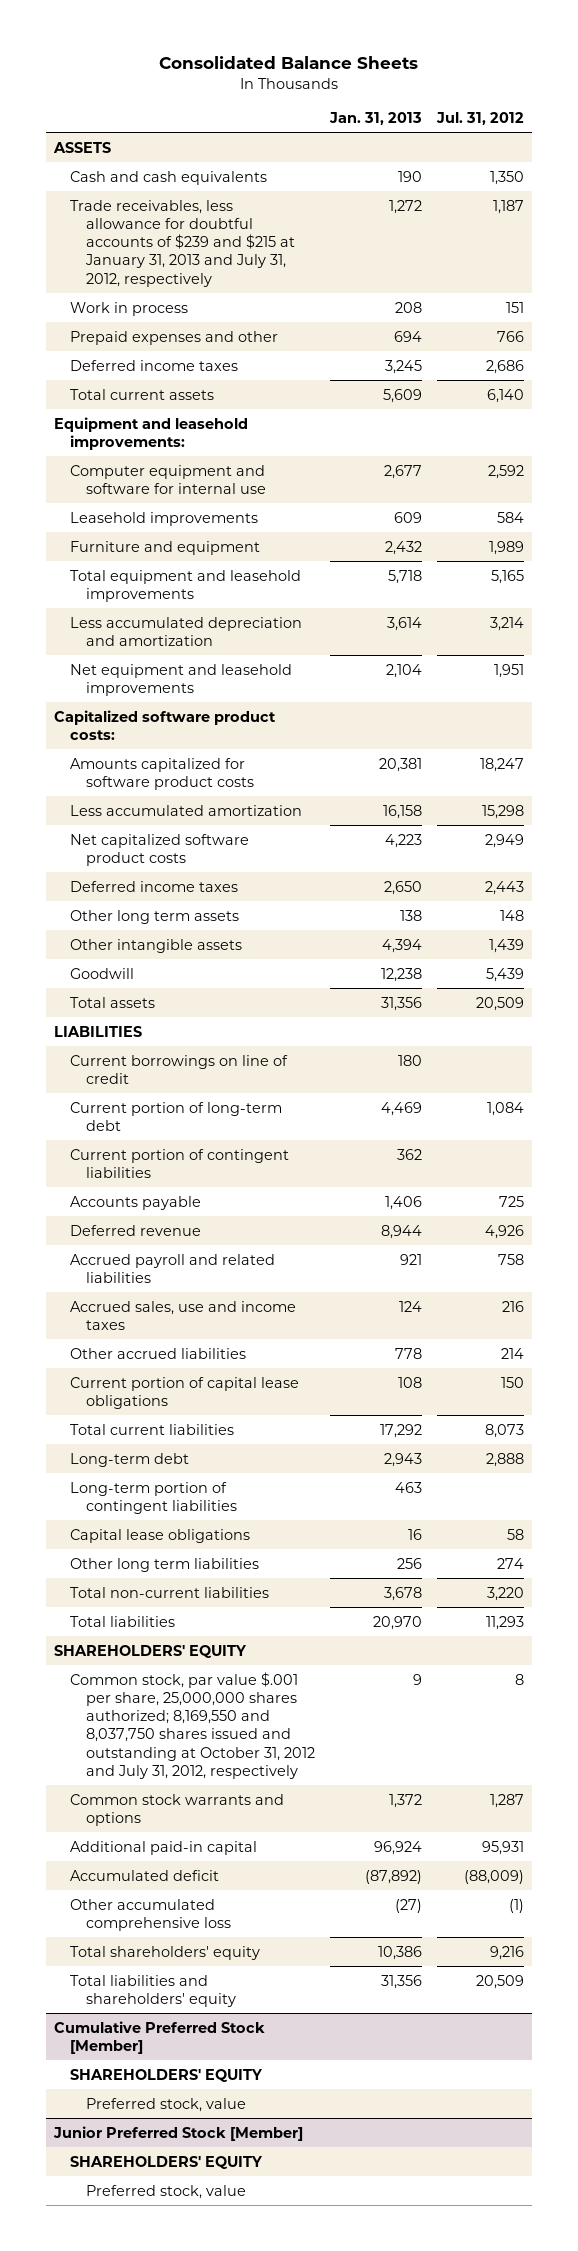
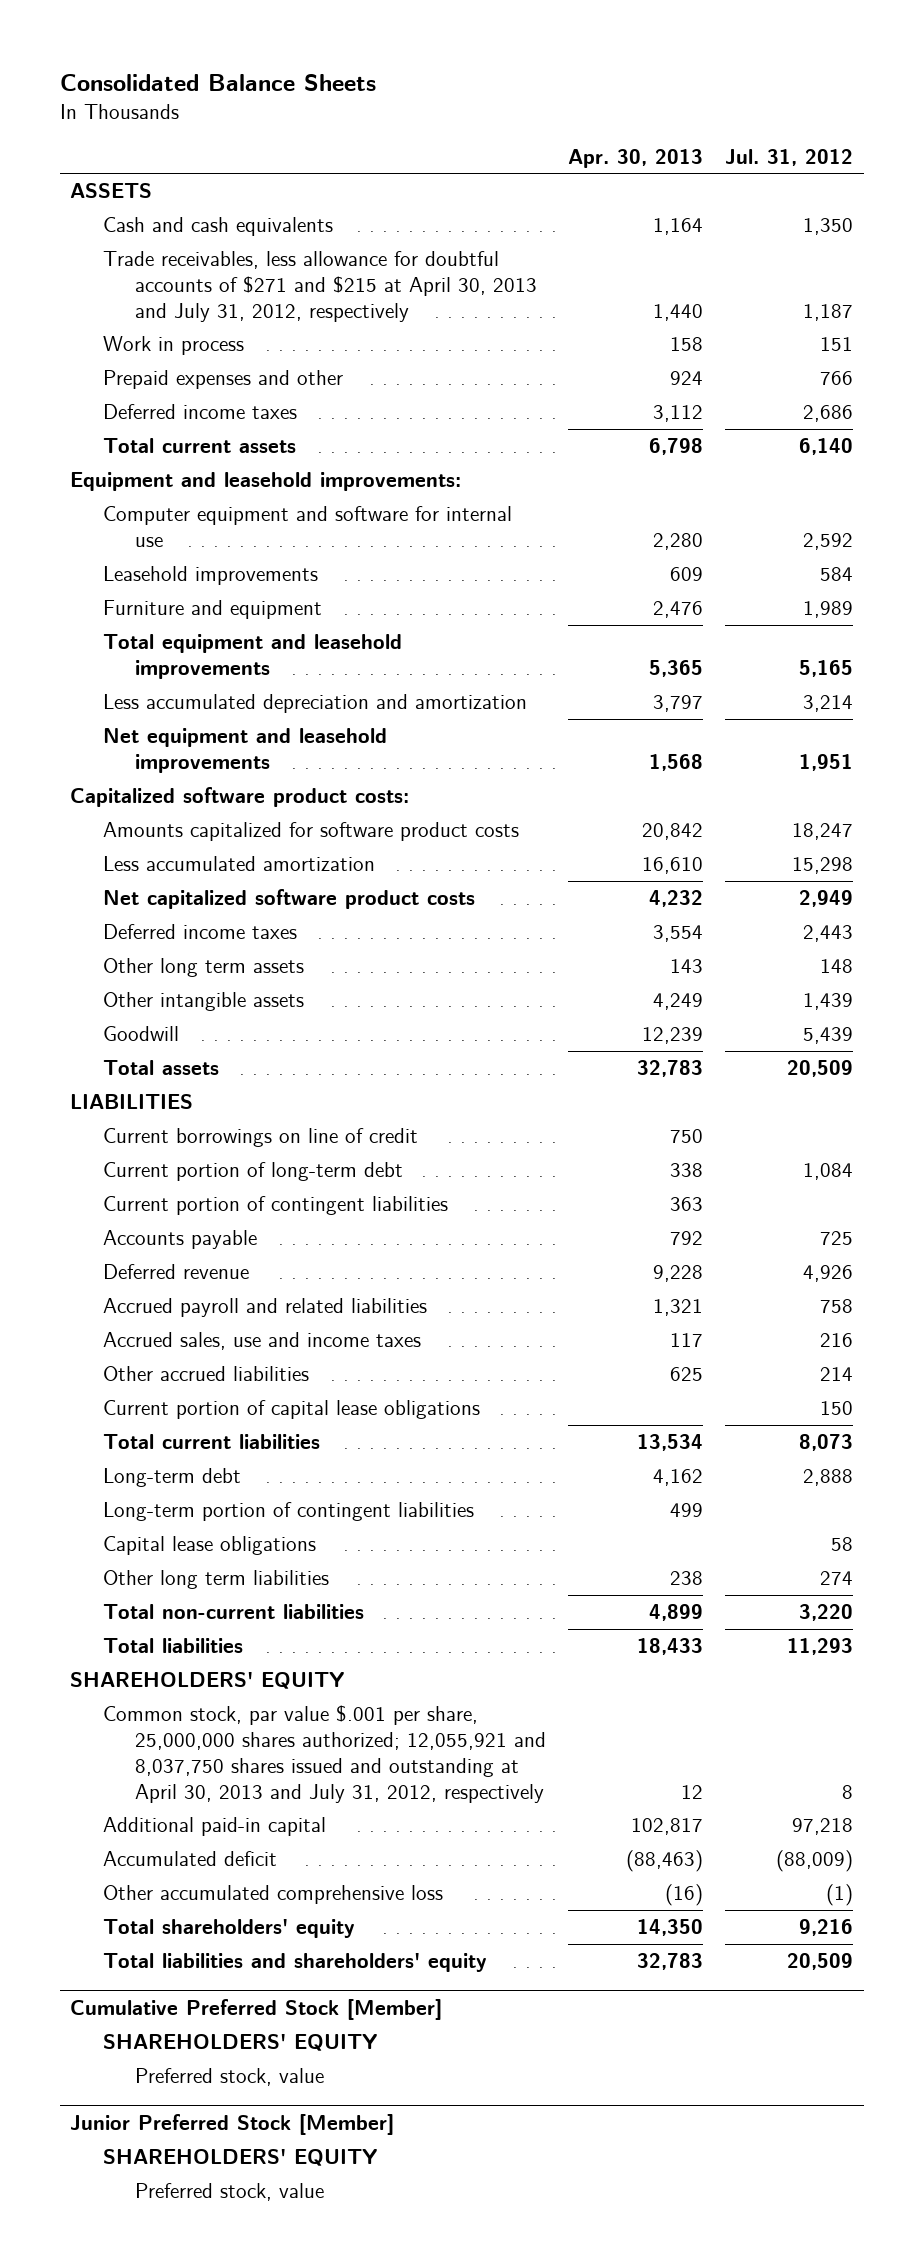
[329,112,423,126] Jan. 31, 2013 -> none
none -> [568,148,704,168] Apr. 30, 2013
[70,199,296,287] Trade receivables, less allowance for doubtful accounts of $239 and $215 at January 31, 2013 and July 31, 2012, respectively -> [102,250,538,322] Trade receivables, less allowance for doubtful accounts of $271 and $215 at April 30, 2013 and July 31, 2012, respectively
[70,1793,285,1826] Common stock warrants and options -> none
[70,1671,316,1779] Common stock, par value $.001 per share, 25,000,000 shares authorized; 8,169,550 and 8,037,750 shares issued and outstanding at October 31, 2012 and July 31, 2012, respectively -> [102,1704,547,1803] Common stock, par value $.001 per share, 25,000,000 shares authorized; 12,055,921 and 8,037,750 shares issued and outstanding at April 30, 2013 and July 31, 2012, respectively
[482,1840,525,1855] 95,931 -> [791,1817,853,1835] 97,218

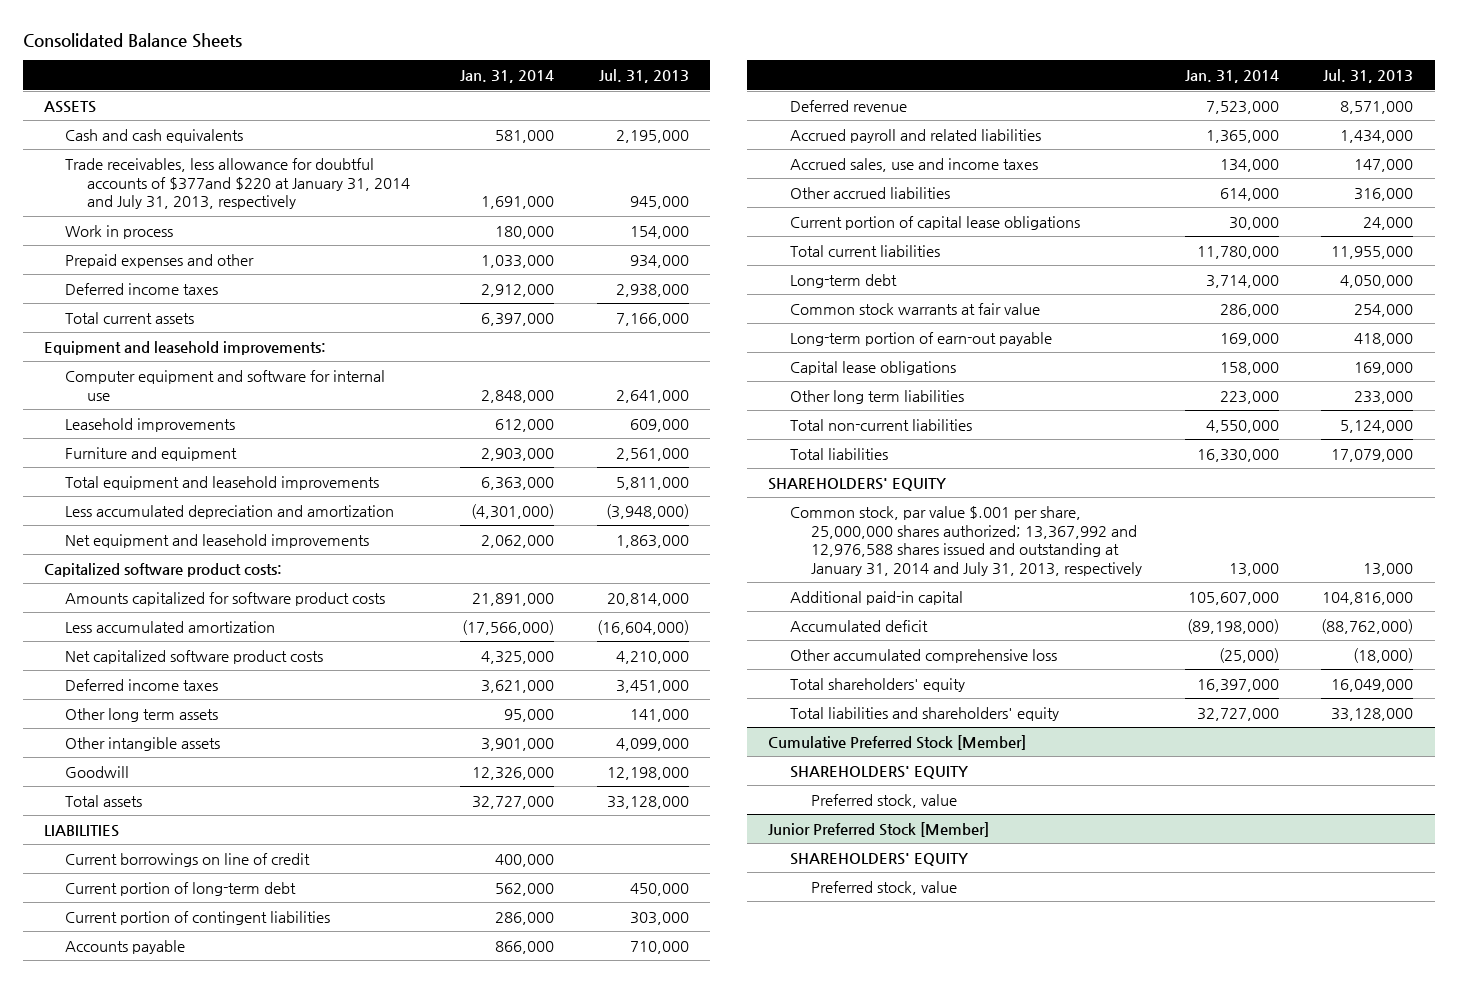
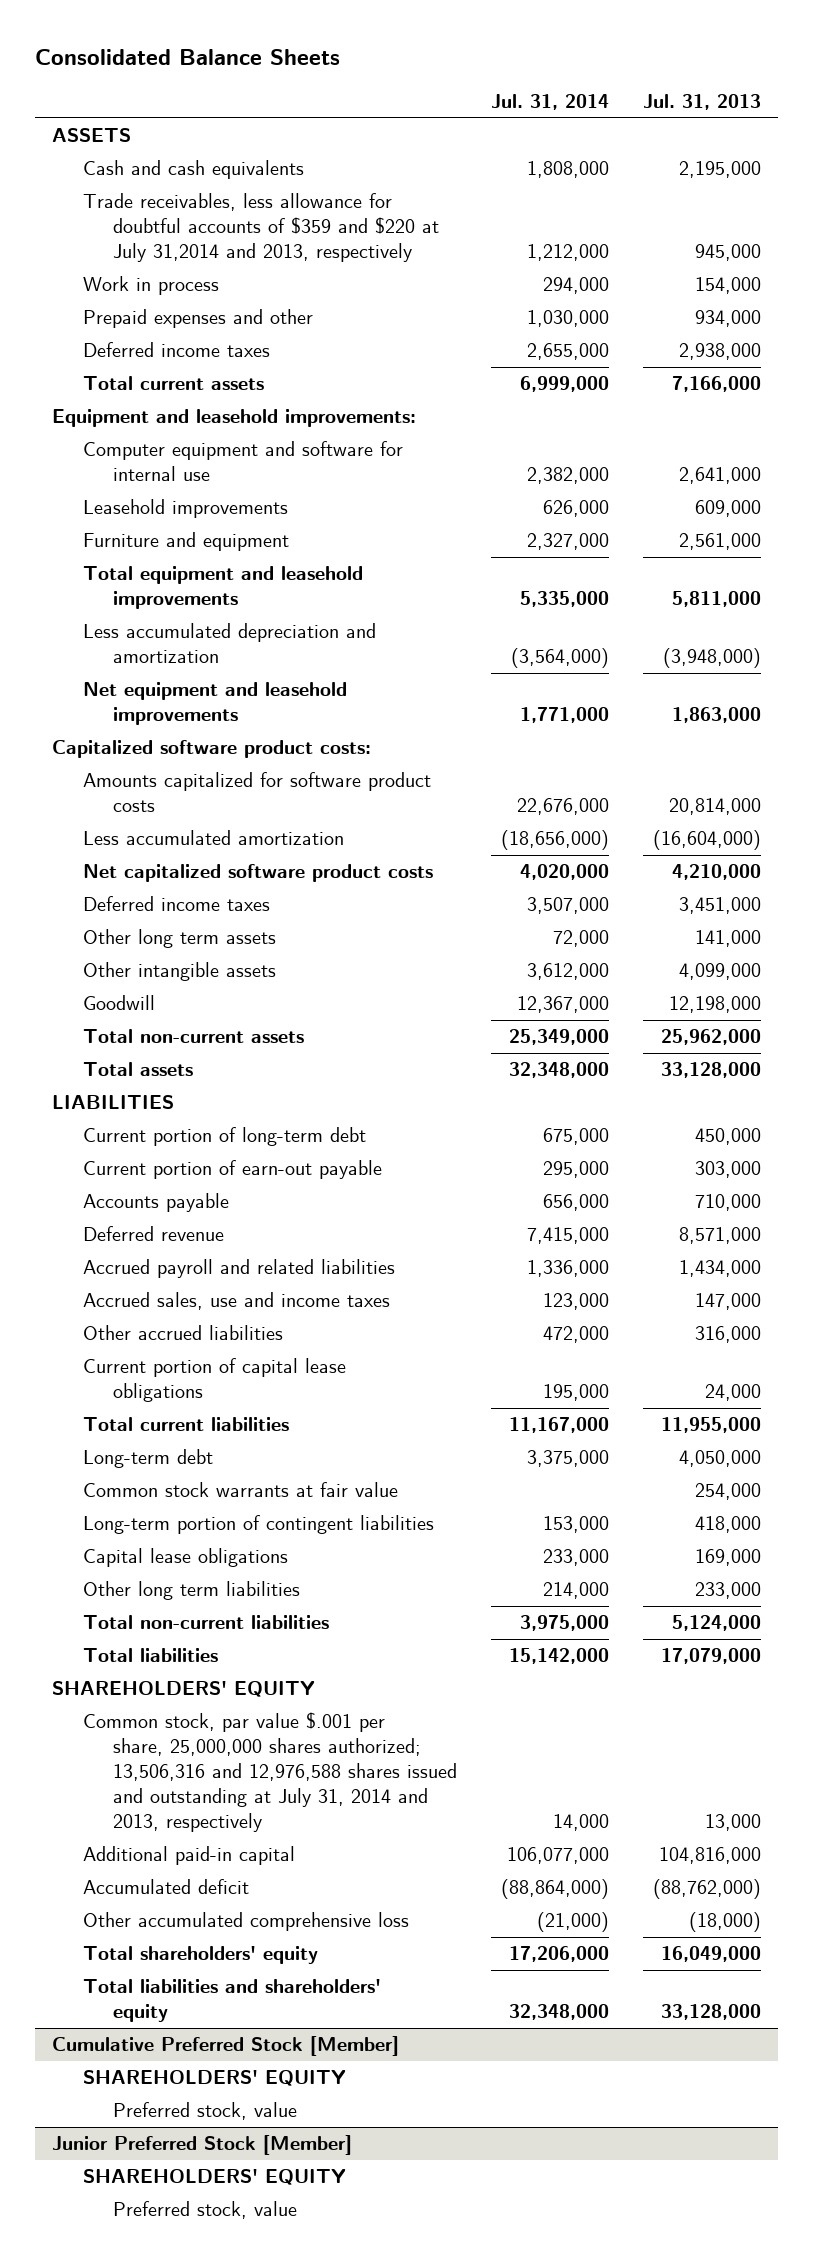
[460,70,555,84] Jan. 31, 2014 -> none
none -> [490,93,609,110] Jul. 31, 2014
[65,157,410,210] Trade receivables, less allowance for doubtful accounts of $377and $220 at January 31, 2014 and July 31, 2013, respectively -> [82,193,439,263] Trade receivables, less allowance for doubtful accounts of $359 and $220 at July 31,2014 and 2013, respectively
none -> [82,1029,304,1044] Total non-current assets
[65,852,311,867] Current borrowings on line of credit -> none
[65,910,331,925] Current portion of contingent liabilities -> [82,1160,382,1180] Current portion of earn-out payable
[789,331,1052,346] Long-term portion of earn-out payable -> [82,1515,434,1535] Long-term portion of contingent liabilities
[789,505,1143,577] Common stock, par value $.001 per share, 25,000,000 shares authorized; 13,367,992 and 12,976,588 shares issued and outstanding at January 31, 2014 and July 31, 2013, respectively -> [82,1712,457,1833] Common stock, par value $.001 per share, 25,000,000 shares authorized; 13,506,316 and 12,976,588 shares issued and outstanding at July 31, 2014 and 2013, respectively

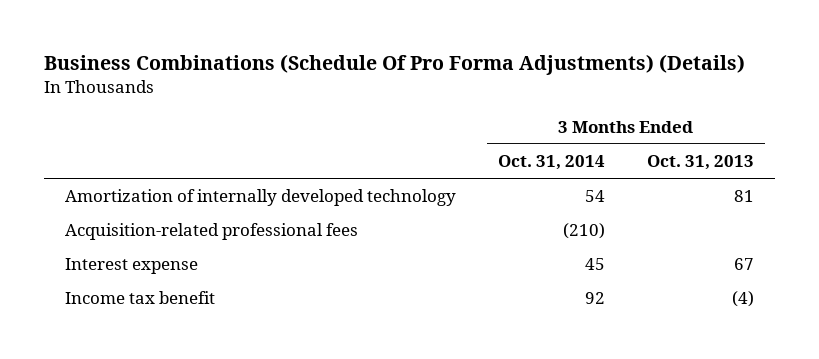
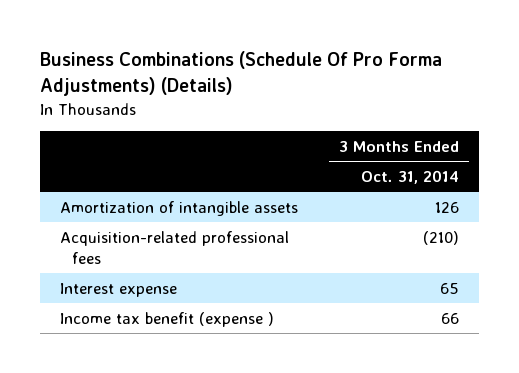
[647,155,755,171] Oct. 31, 2013 -> none
[64,189,456,207] Amortization of internally developed technology -> [60,200,299,216] Amortization of intangible assets
[584,190,605,203] 54 -> [434,201,459,213] 126
[584,258,605,271] 45 -> [439,282,459,294] 65
[64,291,215,305] Income tax benefit -> [60,311,275,327] Income tax benefit (expense )
[584,292,605,305] 92 -> [440,312,459,324] 66

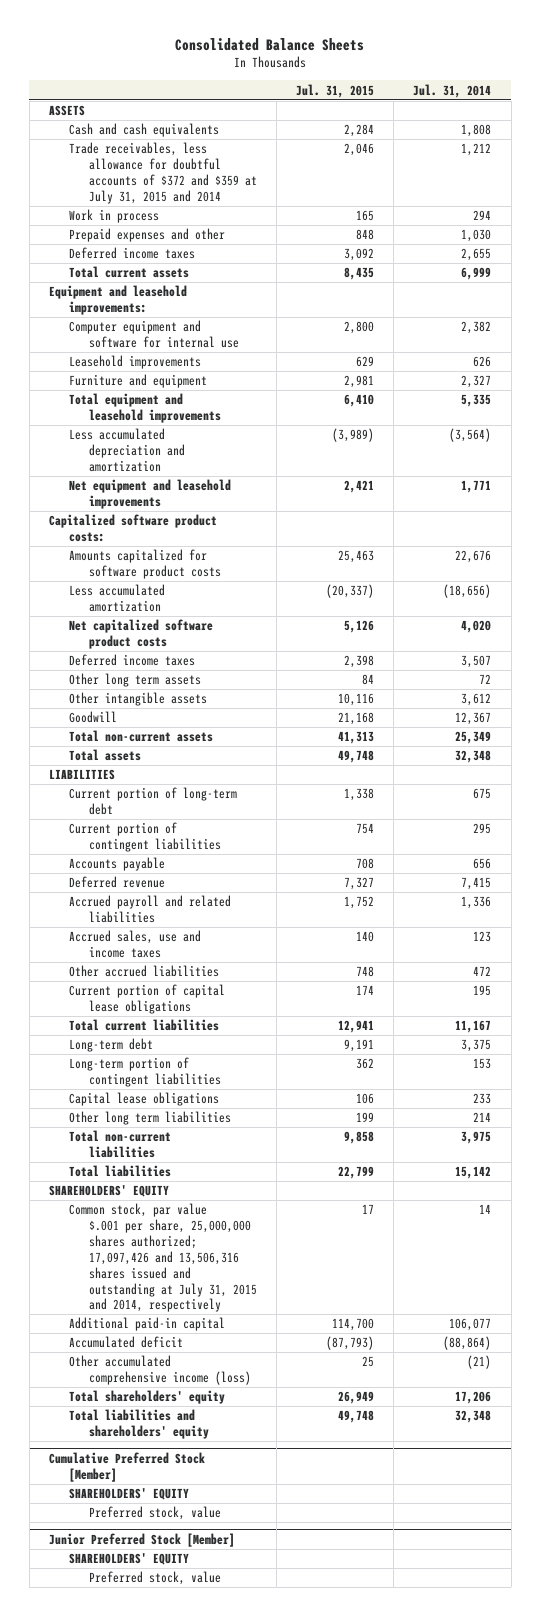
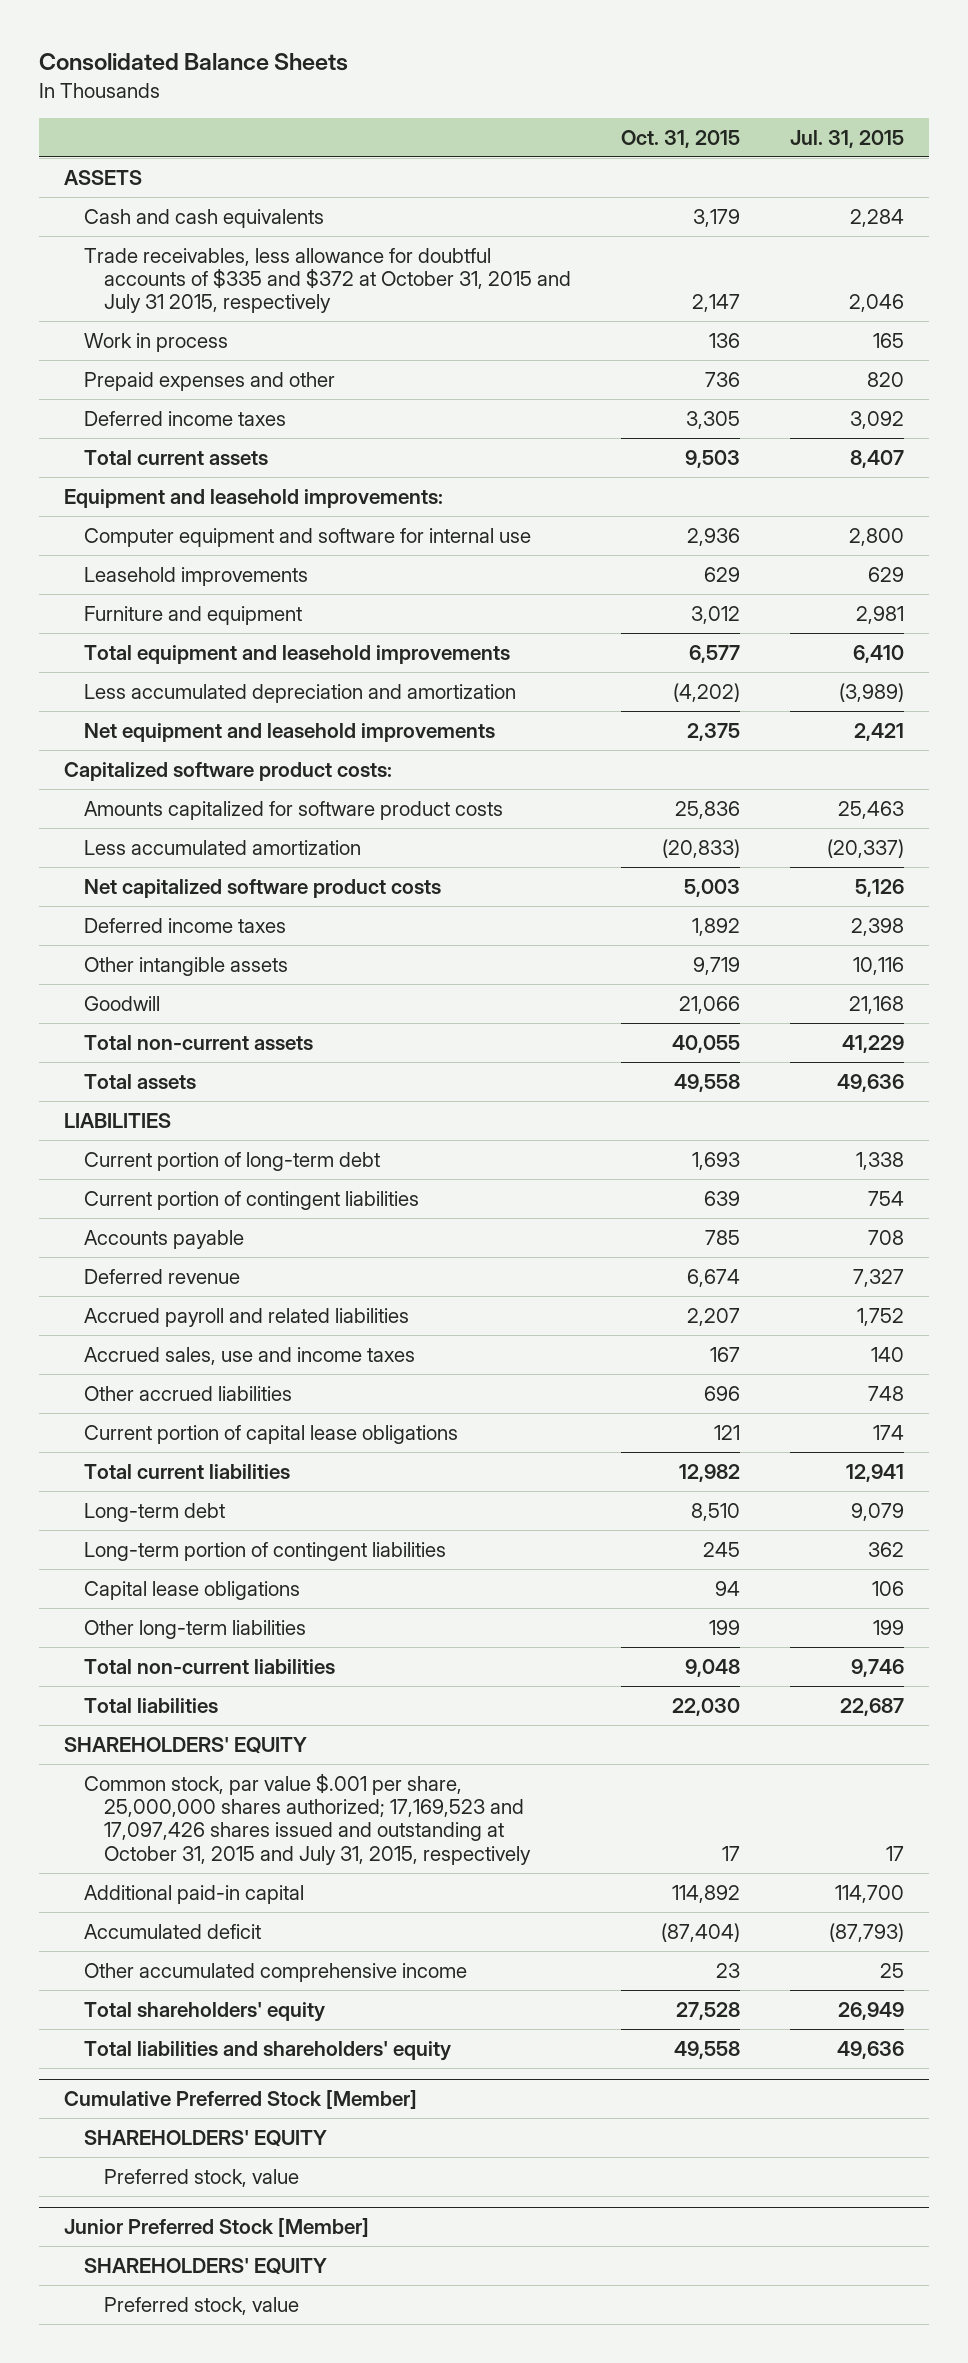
[413,83,492,98] Jul. 31, 2014 -> none
none -> [621,129,741,148] Oct. 31, 2015
[68,142,258,204] Trade receivables, less allowance for doubtful accounts of $372 and $359 at July 31, 2015 and 2014 -> [84,247,572,314] Trade receivables, less allowance for doubtful accounts of $335 and $372 at October 31, 2015 and July 31 2015, respectively
[356,229,375,241] 848 -> [866,371,904,387] 820
[344,267,375,281] 8,435 -> [849,449,904,468] 8,407
[68,673,201,688] Other long term assets -> none
[338,731,375,745] 41,313 -> [841,1034,904,1053] 41,229
[338,750,375,764] 49,748 -> [836,1073,904,1092] 49,636
[344,1039,375,1053] 9,191 -> [850,1502,904,1521] 9,079
[68,1111,231,1126] Other long term liabilities -> [84,1619,307,1639] Other long-term liabilities
[344,1131,375,1145] 9,858 -> [850,1658,904,1677] 9,746
[338,1166,375,1180] 22,799 -> [839,1697,904,1716] 22,687
[68,1203,258,1313] Common stock, par value $.001 per share, 25,000,000 shares authorized; 17,097,426 and 13,506,316 shares issued and outstanding at July 31, 2015 and 2014, respectively -> [84,1772,532,1865] Common stock, par value $.001 per share, 25,000,000 shares authorized; 17,169,523 and 17,097,426 shares issued and outstanding at October 31, 2015 and July 31, 2015, respectively
[68,1355,252,1386] Other accumulated comprehensive income (loss) -> [84,1962,468,1982] Other accumulated comprehensive income
[338,1410,375,1424] 49,748 -> [836,2040,904,2059] 49,636

